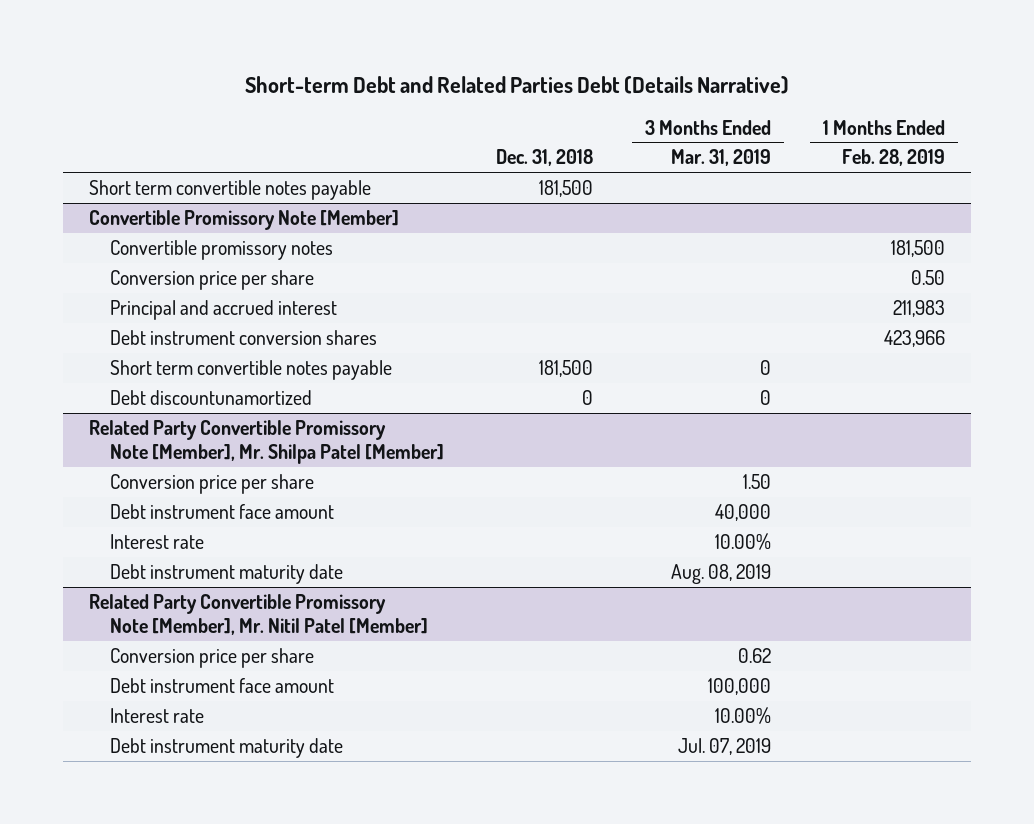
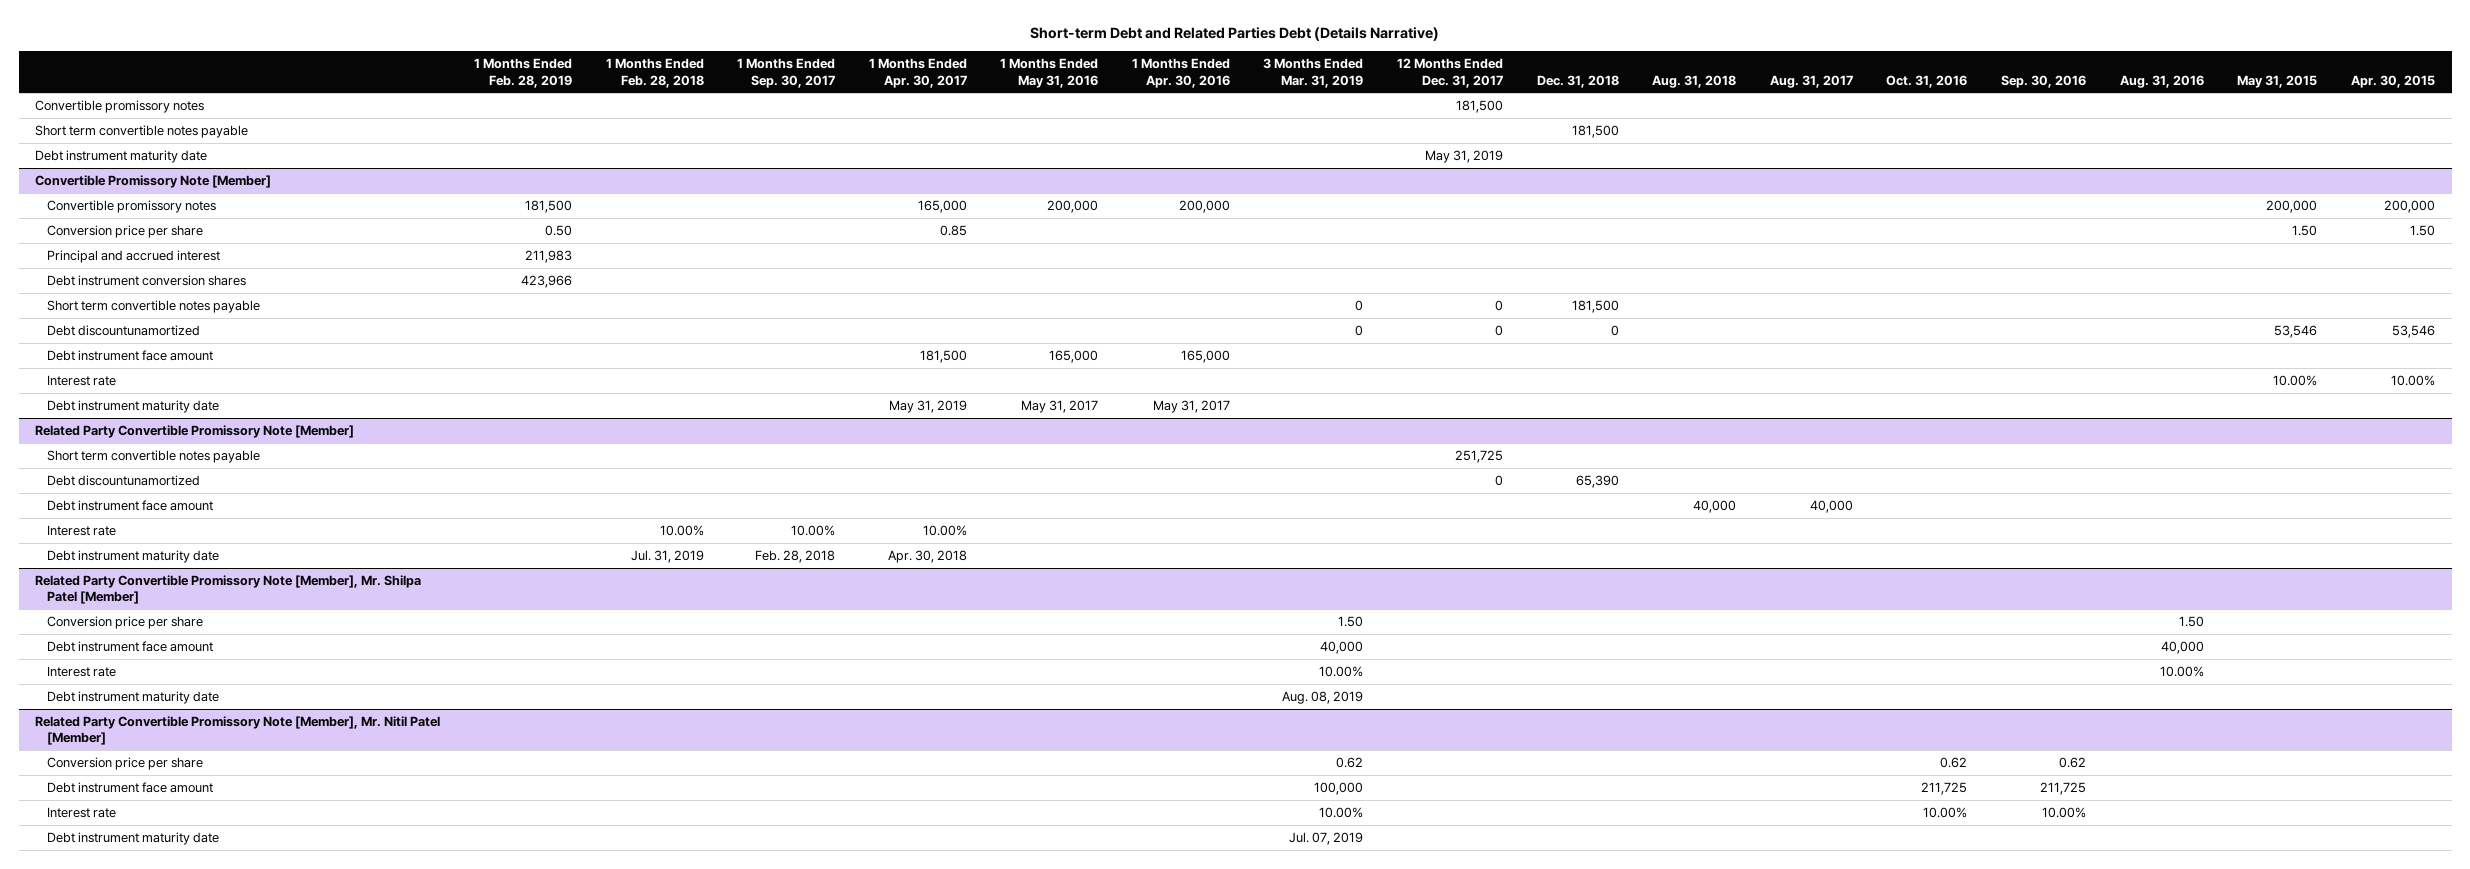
none -> [605,58,704,88] 1 Months Ended Feb. 28, 2018
none -> [737,58,836,88] 1 Months Ended Sep. 30, 2017
none -> [868,58,967,88] 1 Months Ended Apr. 30, 2017
none -> [1000,58,1099,88] 1 Months Ended May 31, 2016
none -> [1131,58,1230,88] 1 Months Ended Apr. 30, 2016
none -> [1397,58,1504,88] 12 Months Ended Dec. 31, 2017
none -> [1652,74,1737,88] Aug. 31, 2018
none -> [1769,74,1853,88] Aug. 31, 2017
none -> [1886,74,1968,88] Oct. 31, 2016
none -> [2001,74,2087,88] Sep. 30, 2016
none -> [2119,74,2204,88] Aug. 31, 2016
none -> [2237,74,2318,88] May 31, 2015
none -> [2350,74,2435,88] Apr. 30, 2015
none -> [35,99,205,113] Convertible promissory notes
none -> [35,149,208,163] Debt instrument maturity date
none -> [47,349,214,361] Debt instrument face amount
none -> [47,374,117,386] Interest rate
none -> [47,399,220,413] Debt instrument maturity date
none -> [35,424,355,438] Related Party Convertible Promissory Note [Member]
none -> [47,449,261,463] Short term convertible notes payable
none -> [47,474,201,486] Debt discountunamortized
none -> [47,499,214,511] Debt instrument face amount
none -> [47,524,117,536] Interest rate
none -> [47,549,220,563] Debt instrument maturity date

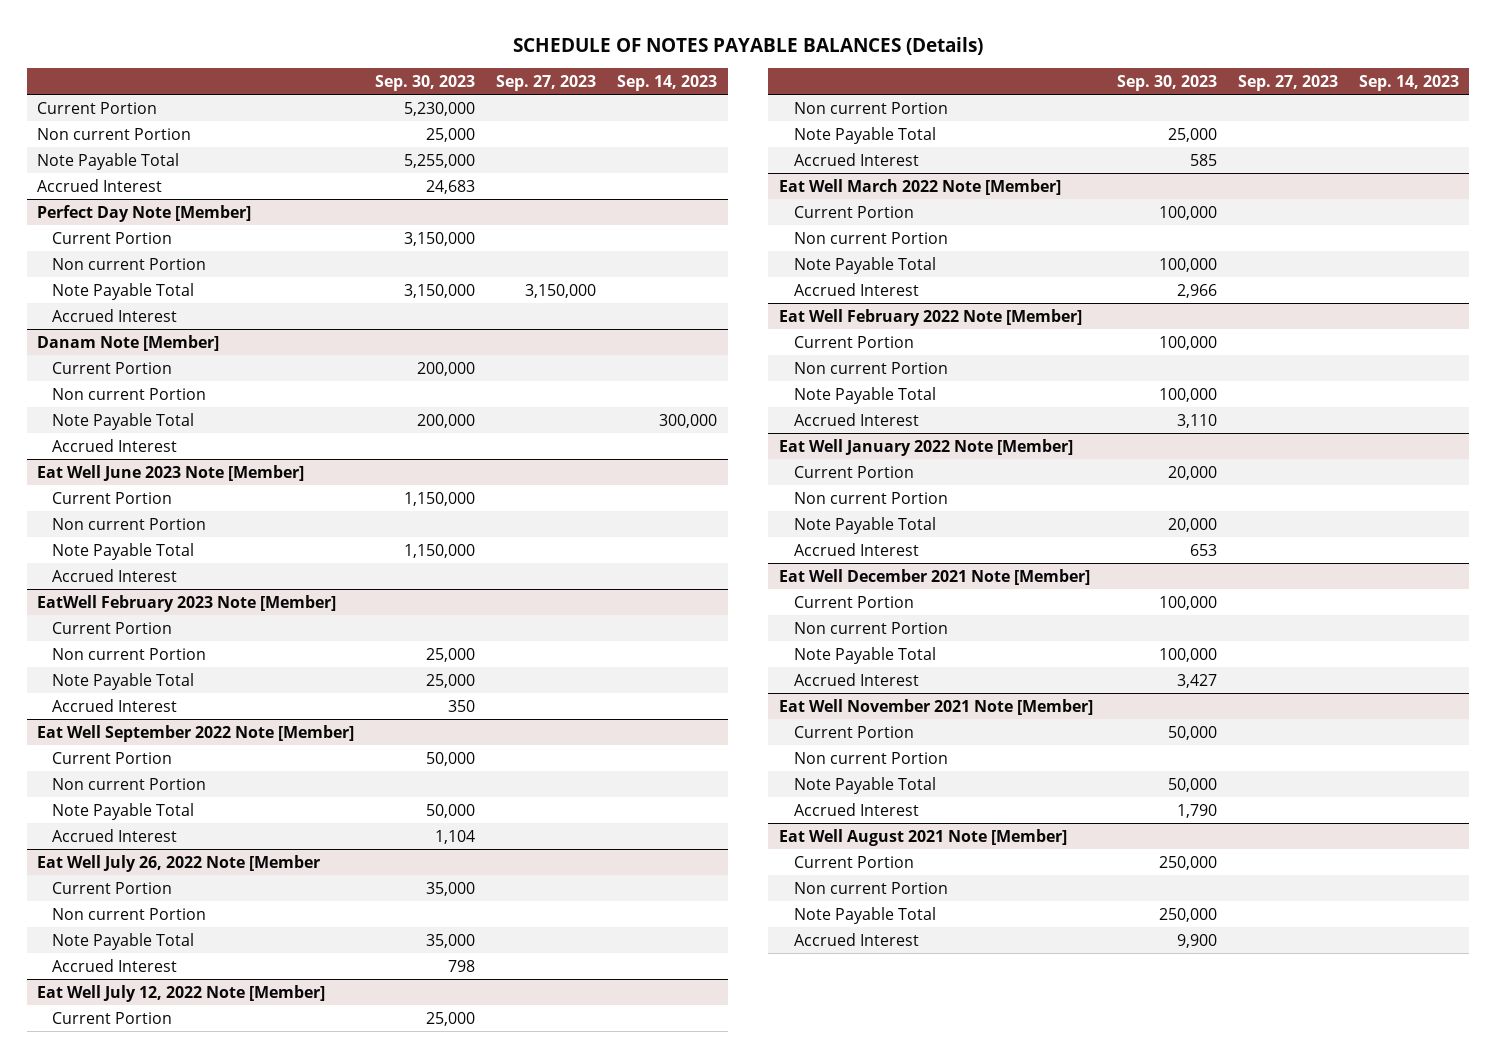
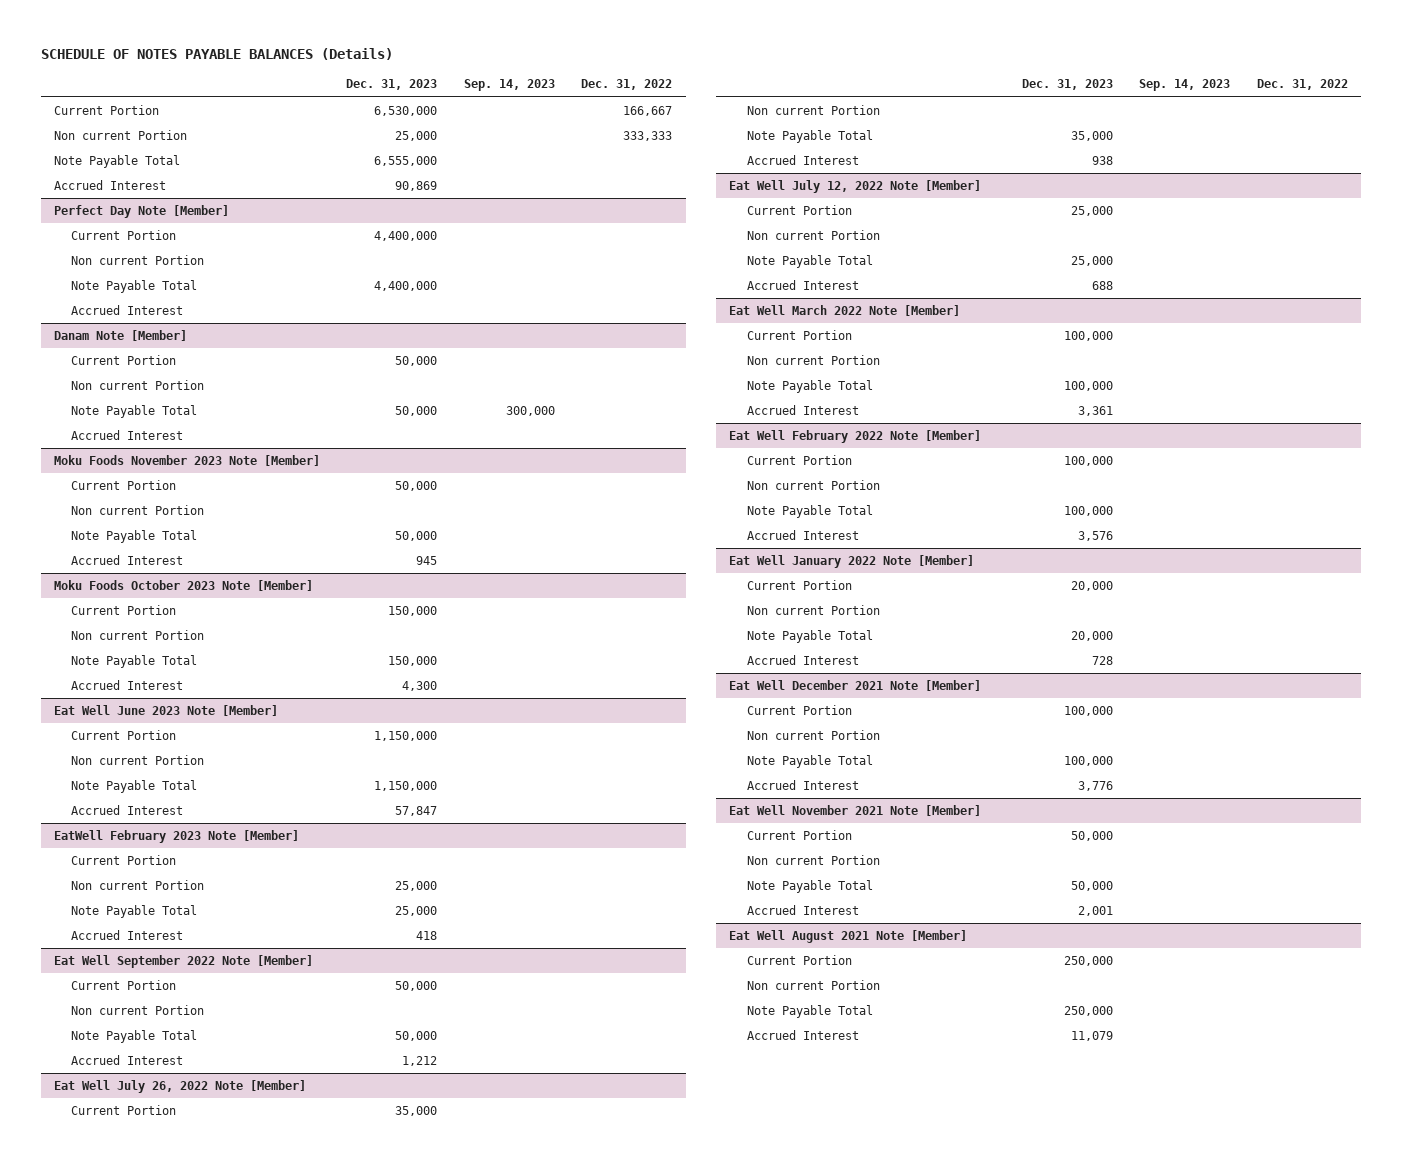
[375,74,476,91] Sep. 30, 2023 -> none
[496,74,597,91] Sep. 27, 2023 -> none
none -> [346,79,438,91] Dec. 31, 2023
none -> [581,79,673,91] Dec. 31, 2022
none -> [53,454,320,466] Moku Foods November 2023 Note [Member]
none -> [71,479,177,490] Current Portion
none -> [71,504,205,515] Non current Portion
none -> [71,529,198,543] Note Payable Total
none -> [71,554,184,565] Accrued Interest
none -> [53,579,313,591] Moku Foods October 2023 Note [Member]
none -> [71,604,177,615] Current Portion
none -> [71,629,205,640] Non current Portion
none -> [71,654,198,668] Note Payable Total
none -> [71,679,184,690] Accrued Interest
[37,854,321,872] Eat Well July 26, 2022 Note [Member -> [53,1079,306,1093] Eat Well July 26, 2022 Note [Member]

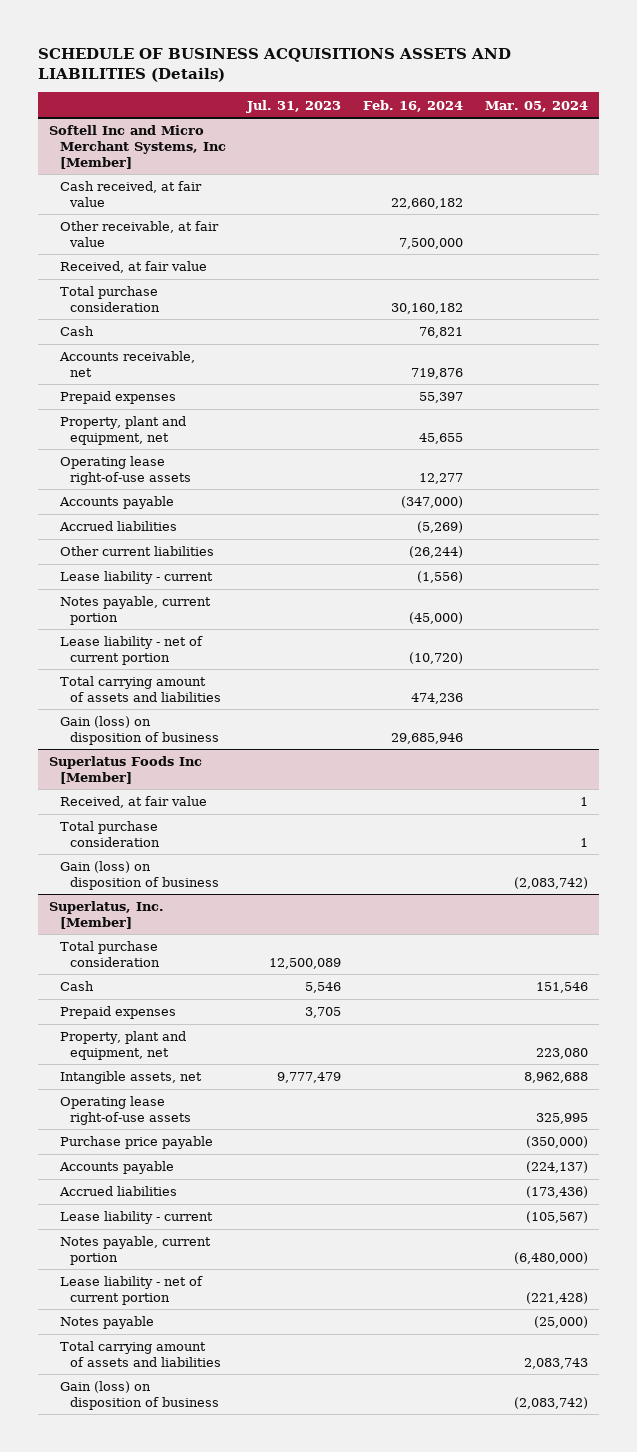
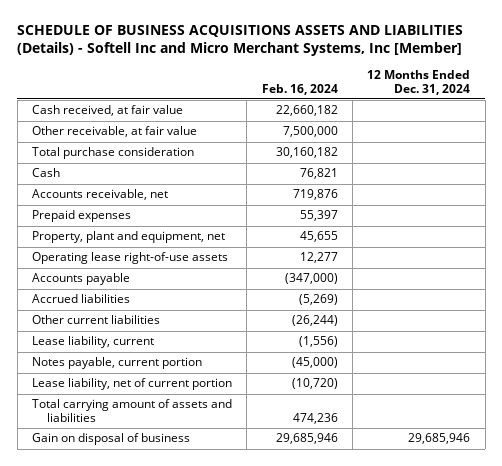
[38,47,512,83] SCHEDULE OF BUSINESS ACQUISITIONS ASSETS AND LIABILITIES (Details) -> [17,25,464,57] SCHEDULE OF BUSINESS ACQUISITIONS ASSETS AND LIABILITIES (Details) - Softell Inc and Micro Merchant Systems, Inc [Member]
[246,99,342,113] Jul. 31, 2023 -> none
[484,100,588,112] Mar. 05, 2024 -> none
none -> [367,70,471,95] 12 Months Ended Dec. 31, 2024
[49,125,226,169] Softell Inc and Micro Merchant Systems, Inc [Member] -> none
[59,261,207,274] Received, at fair value -> none
[59,571,213,585] Lease liability - current -> [31,336,154,349] Lease liability, current
[59,636,203,665] Lease liability - net of current portion -> [31,378,232,391] Lease liability, net of current portion
[49,756,203,784] Superlatus Foods Inc [Member] -> none
[59,796,207,809] Received, at fair value -> none
[59,821,161,847] Total purchase consideration -> none
[59,861,220,890] Gain (loss) on disposition of business -> none
[49,901,165,929] Superlatus, Inc. [Member] -> none
[59,941,161,967] Total purchase consideration -> none
[59,981,94,992] Cash -> none
[59,1006,176,1020] Prepaid expenses -> none
[59,1031,186,1060] Property, plant and equipment, net -> none
[59,1071,202,1085] Intangible assets, net -> none
[59,1096,192,1125] Operating lease right-of-use assets -> none
[59,1136,213,1150] Purchase price payable -> none
[58,1161,174,1175] Accounts payable -> none
[58,1186,177,1197] Accrued liabilities -> none
[59,1211,213,1225] Lease liability - current -> none
[59,1236,211,1265] Notes payable, current portion -> none
[59,1276,203,1305] Lease liability - net of current portion -> none
[59,1316,154,1330] Notes payable -> none
[59,1341,222,1367] Total carrying amount of assets and liabilities -> none
[59,1381,220,1410] Gain (loss) on disposition of business -> none
[59,716,220,745] Gain (loss) on disposition of business -> [31,433,190,446] Gain on disposal of business

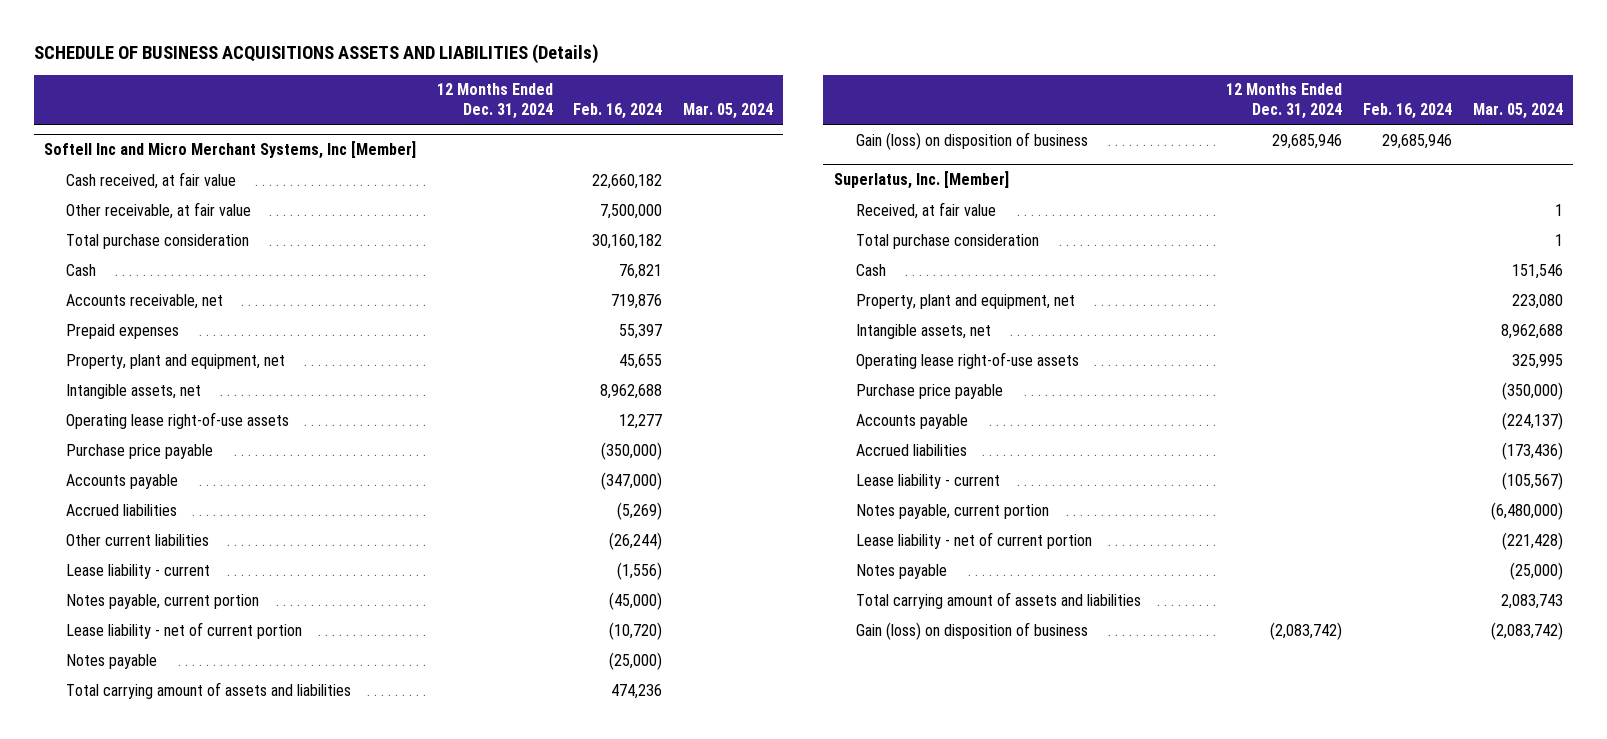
[17,25,464,57] SCHEDULE OF BUSINESS ACQUISITIONS ASSETS AND LIABILITIES (Details) - Softell Inc and Micro Merchant Systems, Inc [Member] -> [33,43,599,64] SCHEDULE OF BUSINESS ACQUISITIONS ASSETS AND LIABILITIES (Details)
none -> [682,103,773,120] Mar. 05, 2024
none -> [44,141,417,160] Softell Inc and Micro Merchant Systems, Inc [Member]
none -> [66,383,202,399] Intangible assets, net
none -> [66,443,214,459] Purchase price payable
[31,336,154,349] Lease liability, current -> [66,563,211,579] Lease liability - current
[31,378,232,391] Lease liability, net of current portion -> [66,621,303,639] Lease liability - net of current portion
none -> [66,653,158,669] Notes payable
[31,433,190,446] Gain on disposal of business -> [855,131,1088,150] Gain (loss) on disposition of business
none -> [833,171,1009,190] Superlatus, Inc. [Member]
none -> [855,201,996,219] Received, at fair value
none -> [855,233,1039,249] Total purchase consideration
none -> [855,263,886,276] Cash
none -> [855,293,1075,309] Property, plant and equipment, net
none -> [855,323,991,339] Intangible assets, net
none -> [855,351,1079,369] Operating lease right-of-use assets
none -> [855,383,1003,399] Purchase price payable
none -> [855,413,968,429] Accounts payable
none -> [855,443,967,456] Accrued liabilities
none -> [855,473,1000,489] Lease liability - current
none -> [855,503,1049,519] Notes payable, current portion
none -> [855,531,1092,549] Lease liability - net of current portion
none -> [855,563,947,579] Notes payable
none -> [855,591,1141,609] Total carrying amount of assets and liabilities
none -> [855,621,1088,640] Gain (loss) on disposition of business

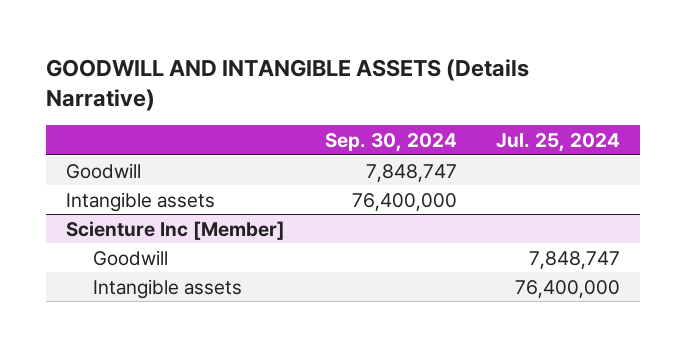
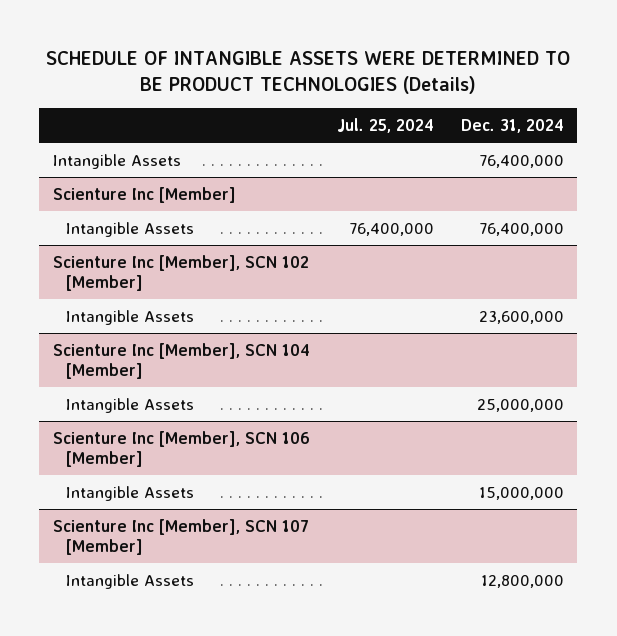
[45,58,529,111] GOODWILL AND INTANGIBLE ASSETS (Details Narrative) -> [46,51,571,95] SCHEDULE OF INTANGIBLE ASSETS WERE DETERMINED TO BE PRODUCT TECHNOLOGIES (Details)
[324,132,457,152] Sep. 30, 2024 -> none
none -> [460,118,564,133] Dec. 31, 2024
[65,162,141,179] Goodwill -> none
[65,191,215,212] Intangible assets -> [52,153,181,169] Intangible Assets
[92,249,168,266] Goodwill -> none
[92,278,242,299] Intangible assets -> [65,221,194,237] Intangible Assets
none -> [52,254,309,291] Scienture Inc [Member], SCN 102 [Member]
none -> [65,309,194,325] Intangible Assets
none -> [52,342,310,379] Scienture Inc [Member], SCN 104 [Member]
none -> [65,397,194,413] Intangible Assets
none -> [52,430,310,467] Scienture Inc [Member], SCN 106 [Member]
none -> [65,485,194,501] Intangible Assets
none -> [52,518,309,555] Scienture Inc [Member], SCN 107 [Member]
none -> [65,573,194,589] Intangible Assets

